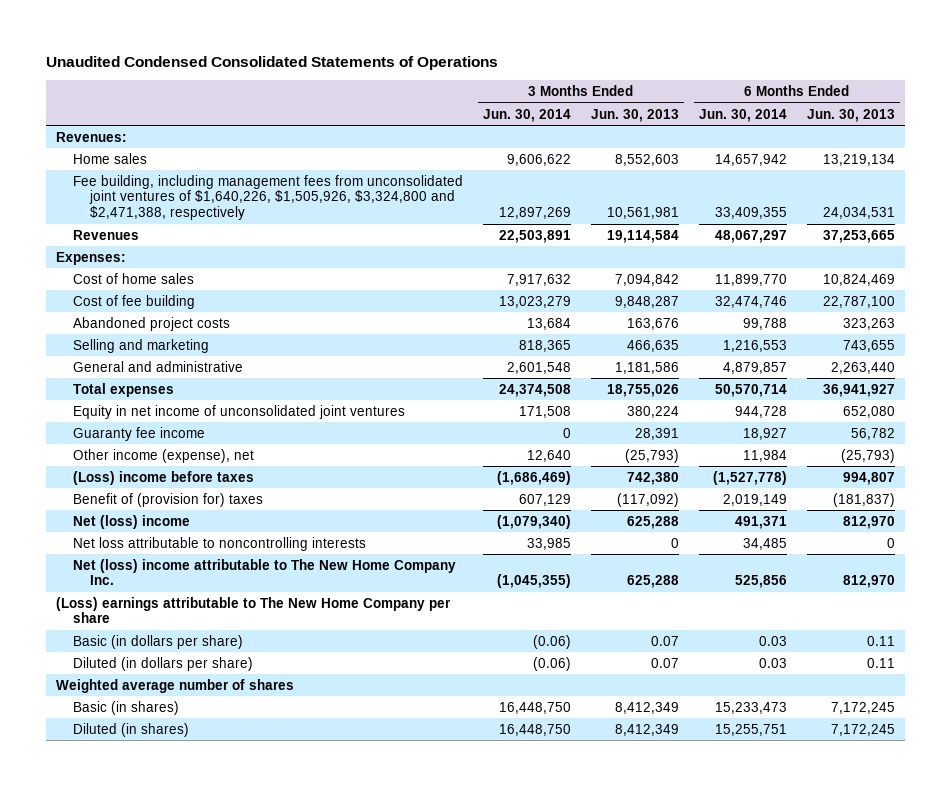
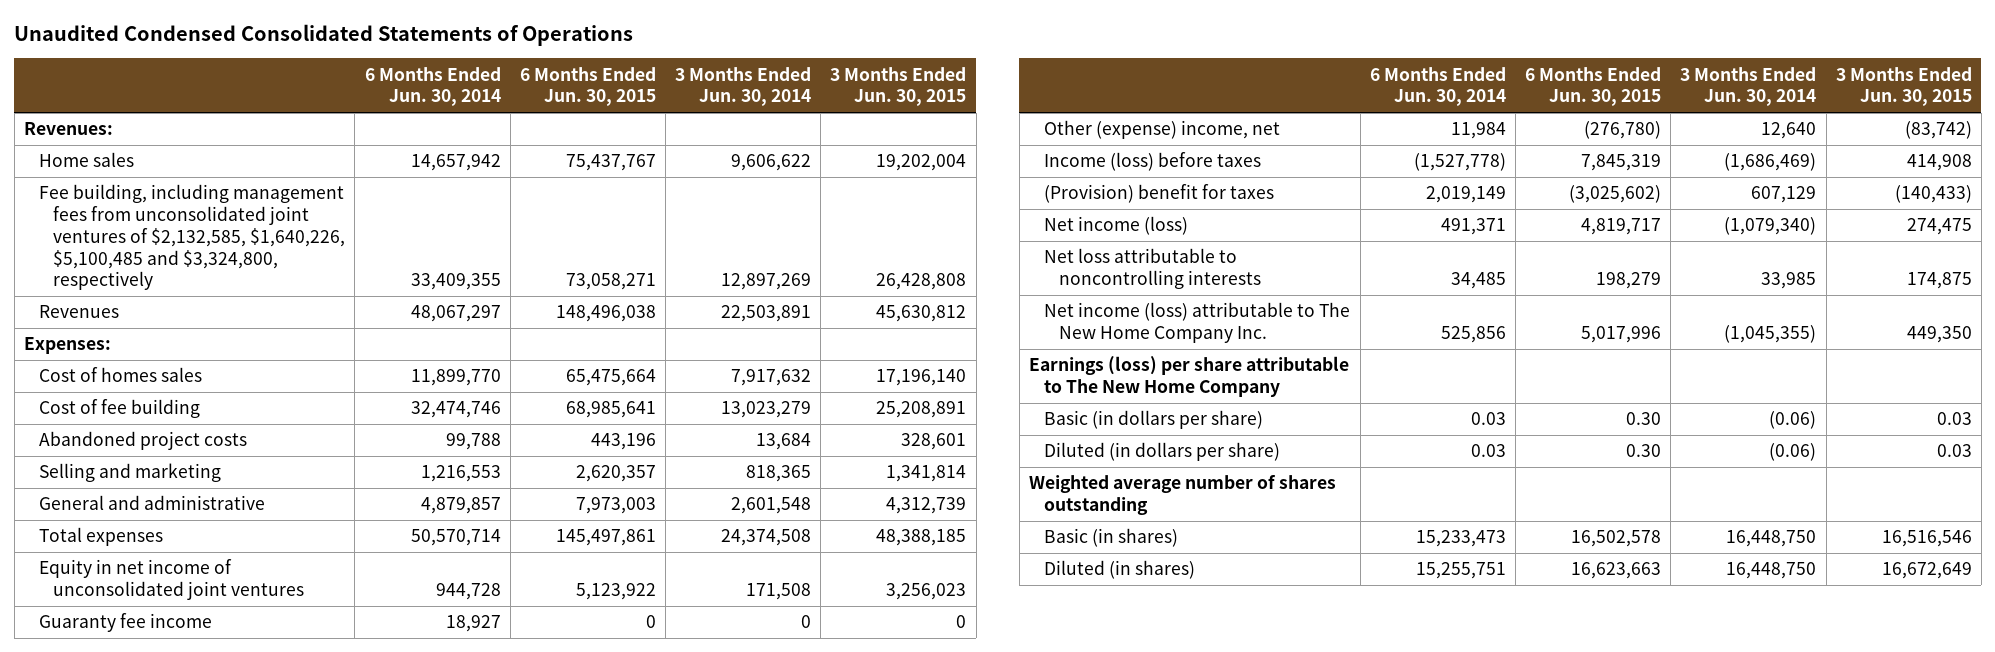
[590,108,679,122] Jun. 30, 2013 -> none
[806,108,895,122] Jun. 30, 2013 -> none
none -> [519,66,656,107] 6 Months Ended Jun. 30, 2015
none -> [830,66,967,107] 3 Months Ended Jun. 30, 2015
[72,174,463,221] Fee building, including management fees from unconsolidated joint ventures of $1,640,226, $1,505,926, $3,324,800 and $2,471,388, respectively -> [38,184,346,291] Fee building, including management fees from unconsolidated joint ventures of $2,132,585, $1,640,226, $5,100,485 and $3,324,800, respectively
[72,272,194,284] Cost of home sales -> [38,367,202,383] Cost of homes sales
[72,448,254,463] Other income (expense), net -> [1043,120,1280,140] Other (expense) income, net
[72,470,254,485] (Loss) income before taxes -> [1043,152,1261,172] Income (loss) before taxes
[72,492,263,507] Benefit of (provision for) taxes -> [1043,184,1274,204] (Provision) benefit for taxes
[72,514,190,529] Net (loss) income -> [1043,216,1188,236] Net income (loss)
[72,558,456,586] Net (loss) income attributable to The New Home Company Inc. -> [1043,302,1350,344] Net income (loss) attributable to The New Home Company Inc.
[55,596,451,624] (Loss) earnings attributable to The New Home Company per share -> [1028,356,1349,398] Earnings (loss) per share attributable to The New Home Company
[55,678,294,693] Weighted average number of shares -> [1028,474,1336,516] Weighted average number of shares outstanding

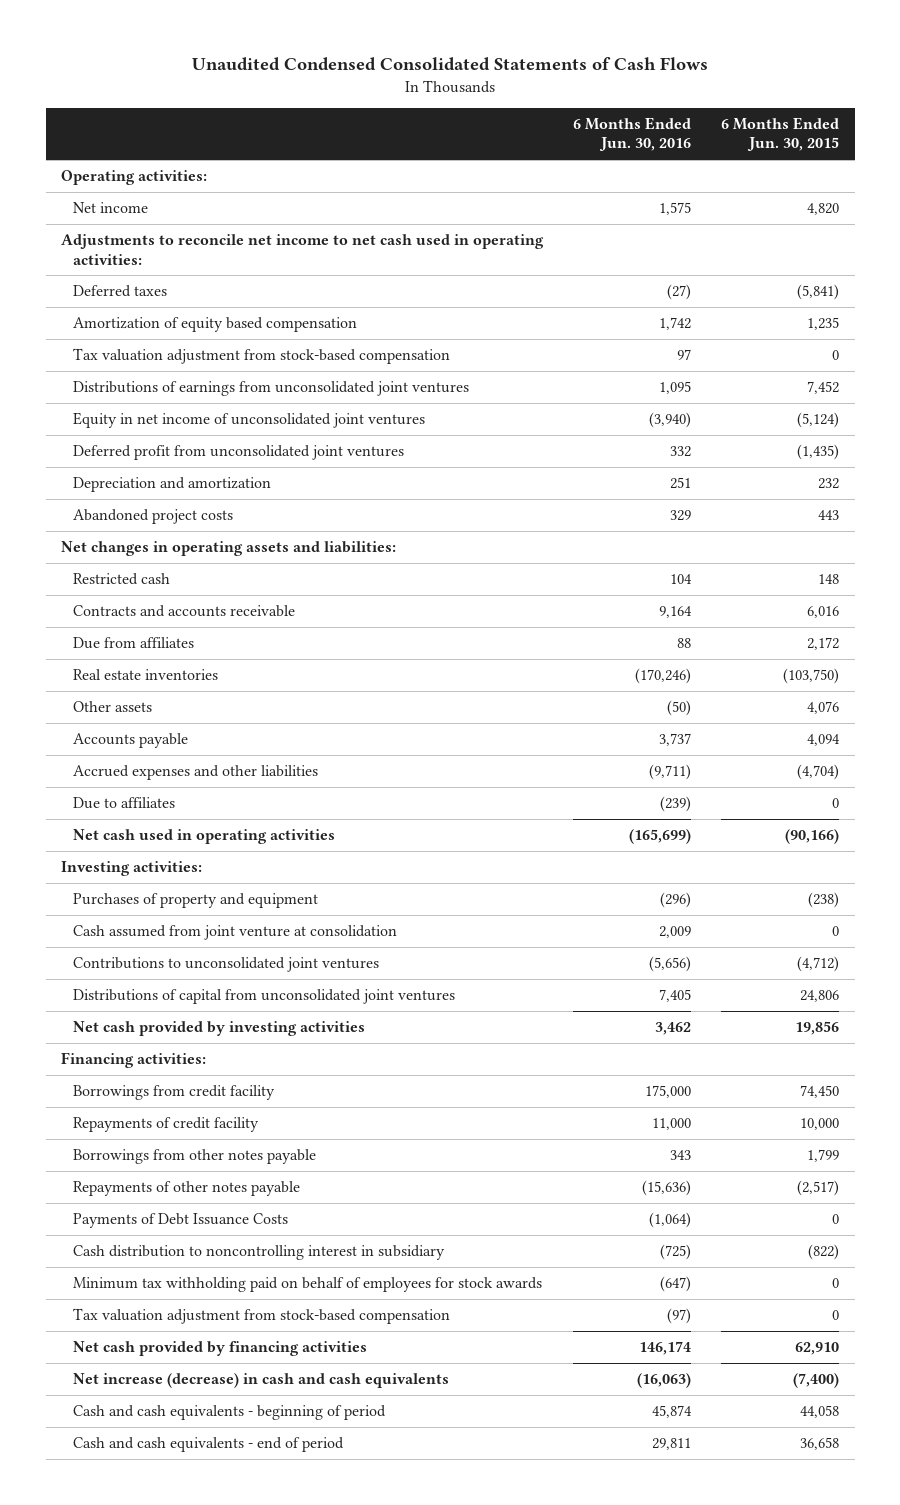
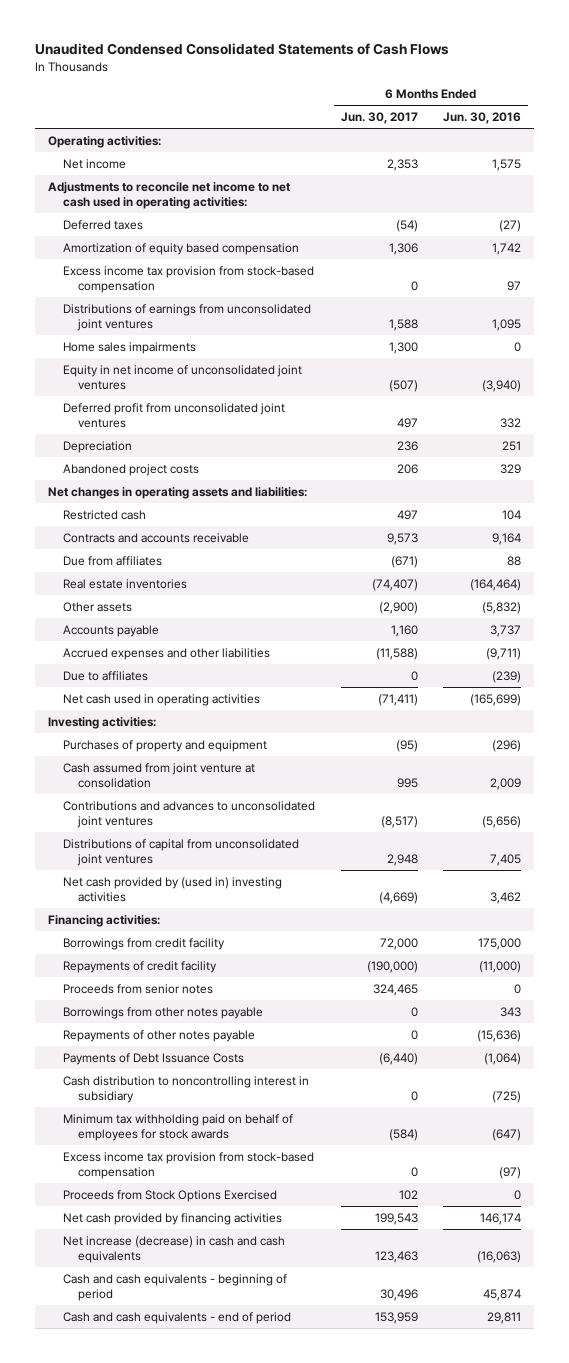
[721,116,840,152] 6 Months Ended Jun. 30, 2015 -> none
none -> [340,112,418,125] Jun. 30, 2017
[72,348,450,365] Tax valuation adjustment from stock-based compensation -> [63,265,315,294] Excess income tax provision from stock-based compensation
none -> [63,341,197,354] Home sales impairments
[72,477,271,493] Depreciation and amortization -> [63,440,133,453] Depreciation
[635,668,692,685] (170,246) -> [470,578,522,591] (164,464)
[667,700,692,717] (50) -> [482,601,522,614] (5,832)
[72,957,379,973] Contributions to unconsolidated joint ventures -> [63,800,316,829] Contributions and advances to unconsolidated joint ventures
[72,1021,365,1037] Net cash provided by investing activities -> [63,876,283,903] Net cash provided by (used in) investing activities
[652,1118,692,1131] 11,000 -> [479,960,522,973] (11,000)
none -> [63,983,214,994] Proceeds from senior notes
[72,1308,450,1325] Tax valuation adjustment from stock-based compensation -> [63,1151,315,1180] Excess income tax provision from stock-based compensation
none -> [63,1189,278,1202] Proceeds from Stock Options Exercised

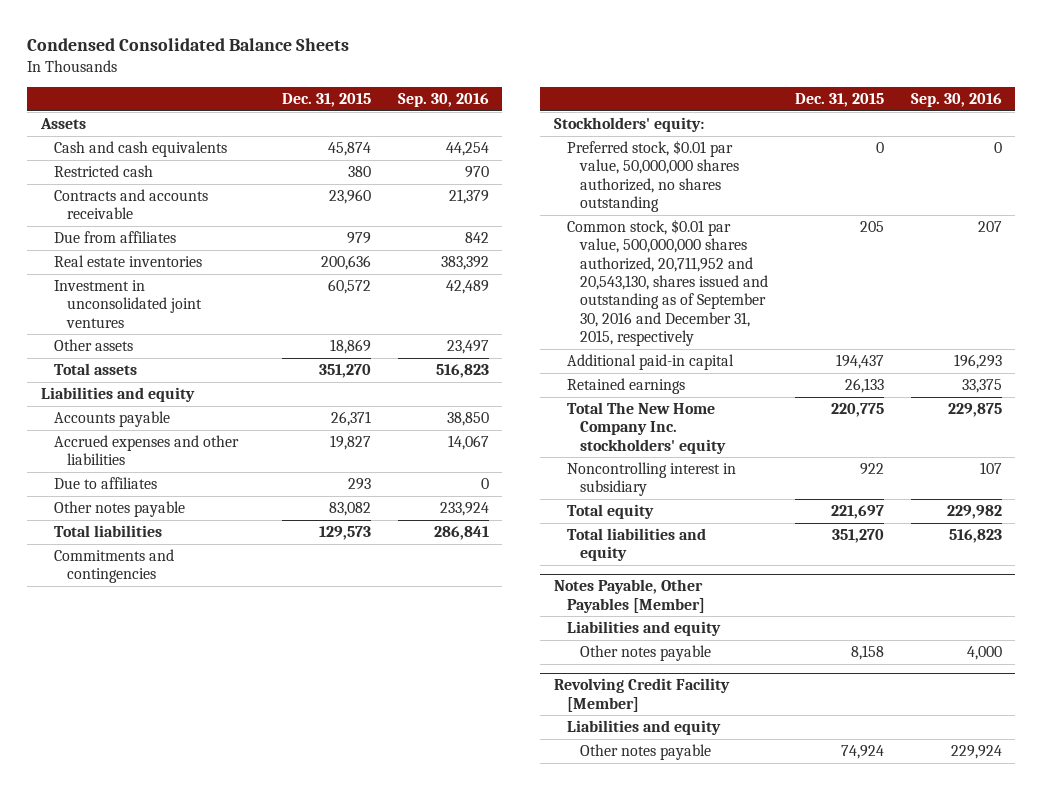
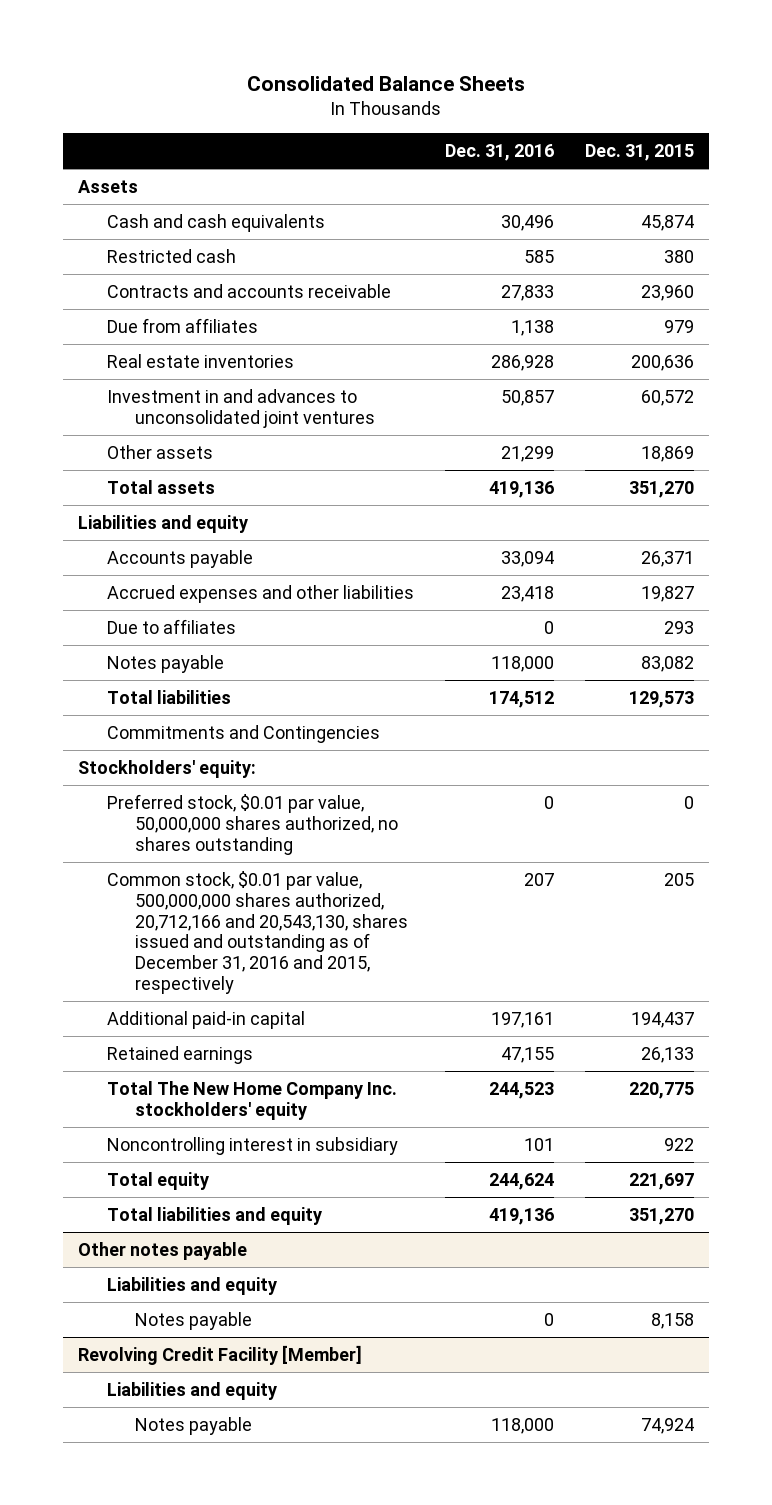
[27,38,350,52] Condensed Consolidated Balance Sheets -> [247,75,526,91] Consolidated Balance Sheets
[397,93,489,108] Sep. 30, 2016 -> none
none -> [444,144,554,162] Dec. 31, 2016
[53,280,202,328] Investment in unconsolidated joint ventures -> [106,388,376,428] Investment in and advances to unconsolidated joint ventures
[53,501,185,518] Other notes payable -> [106,654,224,673] Notes payable
[53,549,174,584] Commitments and contingencies -> [106,724,380,743] Commitments and Contingencies
[566,219,768,346] Common stock, $0.01 par value, 500,000,000 shares authorized, 20,711,952 and 20,543,130, shares issued and outstanding as of September 30, 2016 and December 31, 2015, respectively -> [106,870,409,995] Common stock, $0.01 par value, 500,000,000 shares authorized, 20,712,166 and 20,543,130, shares issued and outstanding as of December 31, 2016 and 2015, respectively
[553,579,705,613] Notes Payable, Other Payables [Member] -> [78,1241,248,1260] Other notes payable
[579,645,711,662] Other notes payable -> [135,1311,253,1330] Notes payable
[579,744,711,761] Other notes payable -> [135,1416,253,1435] Notes payable

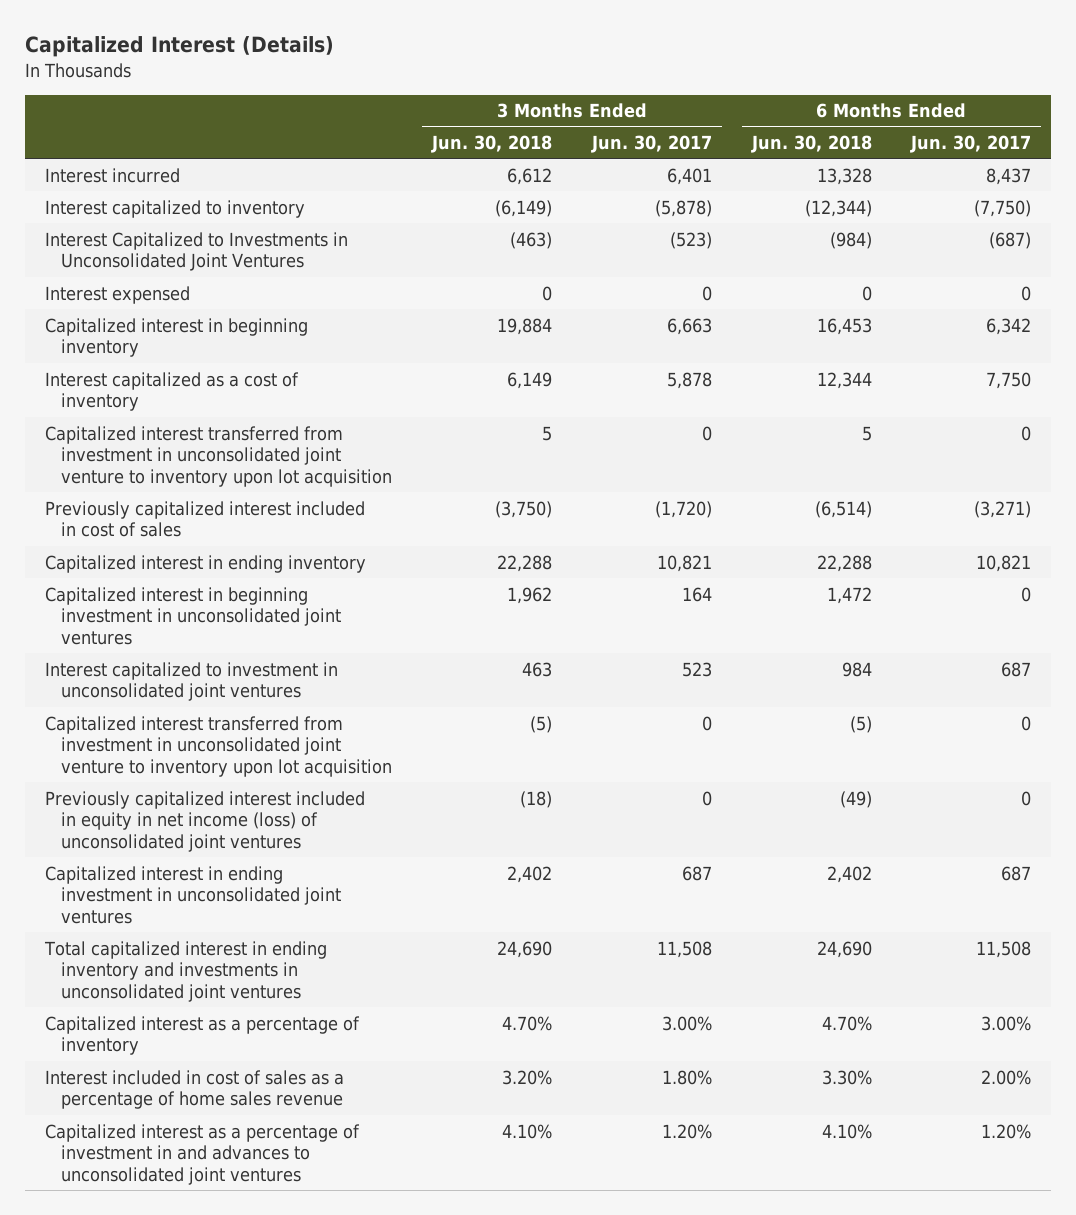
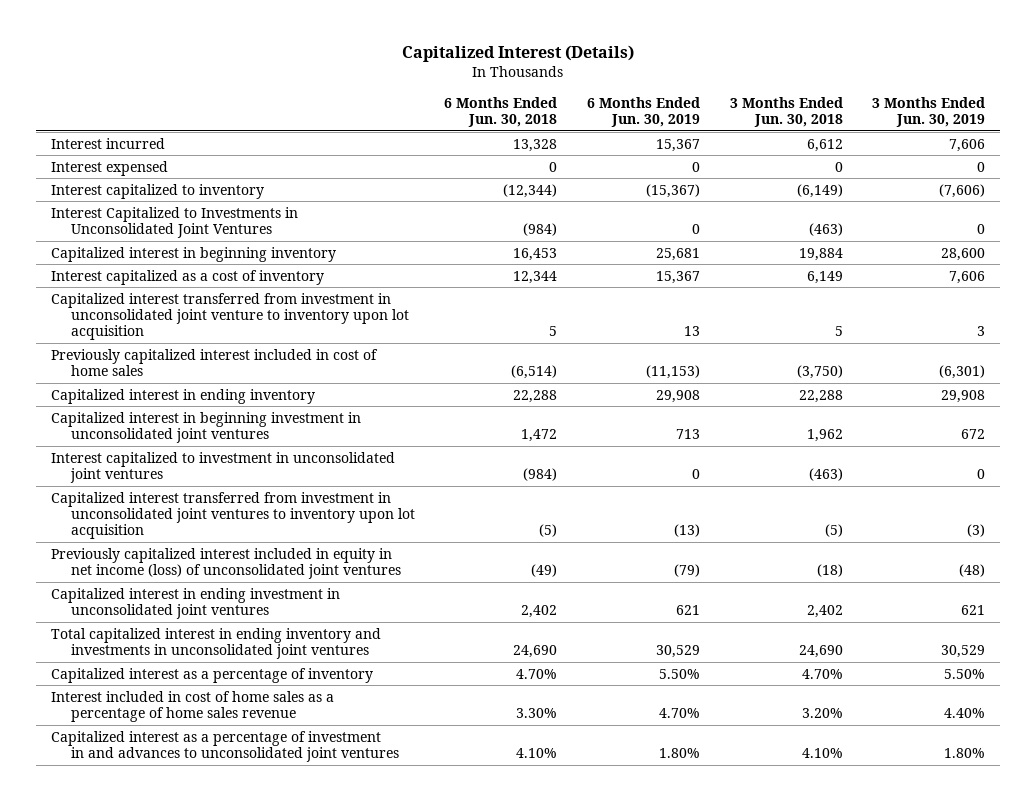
[590,135,712,154] Jun. 30, 2017 -> none
[910,135,1032,154] Jun. 30, 2017 -> none
none -> [587,96,701,128] 6 Months Ended Jun. 30, 2019
none -> [872,96,986,128] 3 Months Ended Jun. 30, 2019
[44,285,190,304] Interest expensed -> [50,160,168,176] Interest expensed
[44,500,365,538] Previously capitalized interest included in cost of sales -> [50,348,378,377] Previously capitalized interest included in cost of home sales
[522,661,553,677] 463 -> [808,468,843,482] (463)
[841,661,872,677] 984 -> [523,468,558,482] (984)
[44,715,393,777] Capitalized interest transferred from investment in unconsolidated joint venture to inventory upon lot acquisition -> [50,491,415,540] Capitalized interest transferred from investment in unconsolidated joint ventures to inventory upon lot acquisition
[44,1069,344,1110] Interest included in cost of sales as a percentage of home sales revenue -> [50,690,334,723] Interest included in cost of home sales as a percentage of home sales revenue

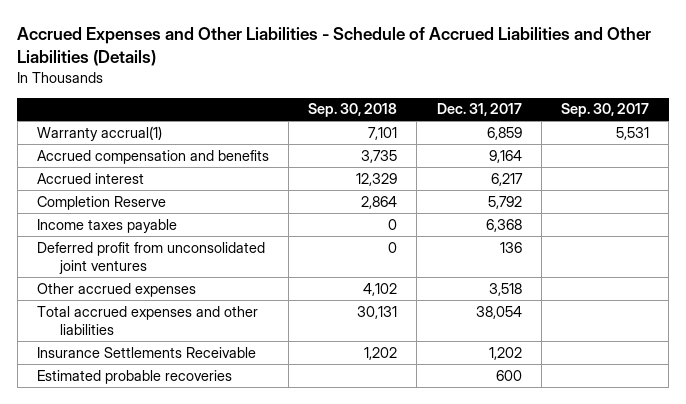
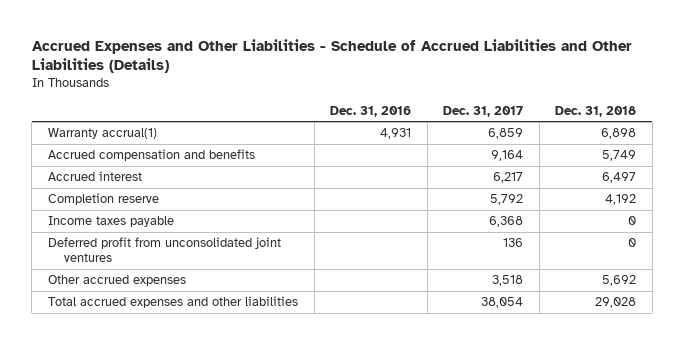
[308,103,398,118] Sep. 30, 2018 -> none
[560,103,649,118] Sep. 30, 2017 -> none
none -> [330,105,412,117] Dec. 31, 2016
none -> [555,105,637,117] Dec. 31, 2018
[36,195,166,210] Completion Reserve -> [47,193,159,206] Completion reserve
[36,346,256,358] Insurance Settlements Receivable -> none
[36,369,232,384] Estimated probable recoveries -> none

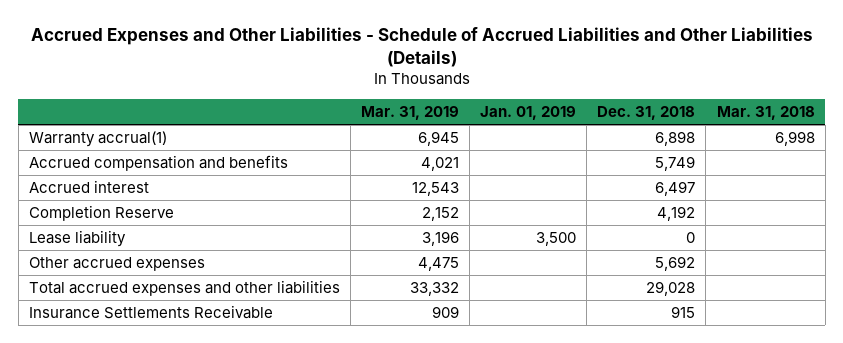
[330,105,412,117] Dec. 31, 2016 -> none
[443,105,524,117] Dec. 31, 2017 -> none
none -> [360,106,459,121] Mar. 31, 2019
none -> [480,106,577,121] Jan. 01, 2019
none -> [716,106,815,121] Mar. 31, 2018
[47,216,174,228] Income taxes payable -> none
[47,237,281,262] Deferred profit from unconsolidated joint ventures -> none
[47,193,159,206] Completion reserve -> [28,204,174,221] Completion Reserve
none -> [28,229,126,247] Lease liability
none -> [28,304,273,319] Insurance Settlements Receivable

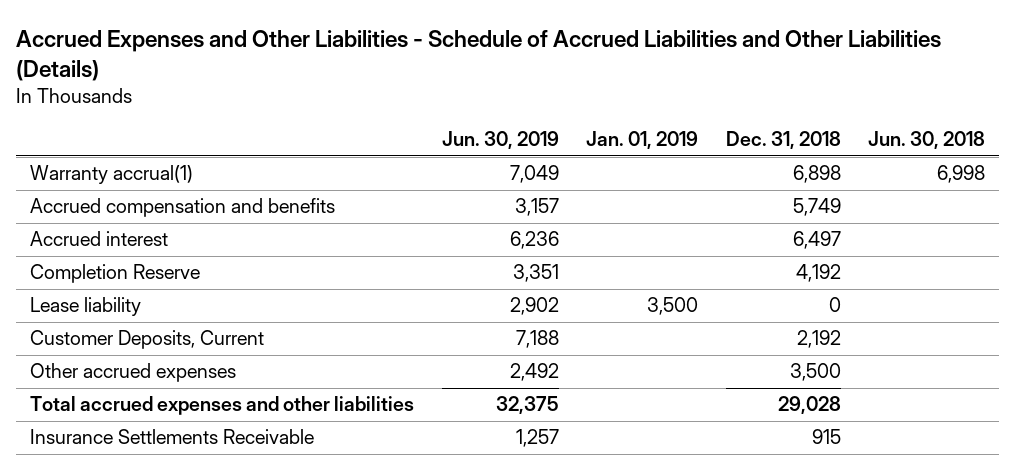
[360,106,459,121] Mar. 31, 2019 -> none
[716,106,815,121] Mar. 31, 2018 -> none
none -> [441,131,559,150] Jun. 30, 2019
none -> [868,131,986,150] Jun. 30, 2018
none -> [30,330,265,350] Customer Deposits, Current
[655,255,696,271] 5,692 -> [789,363,841,382] 3,500

